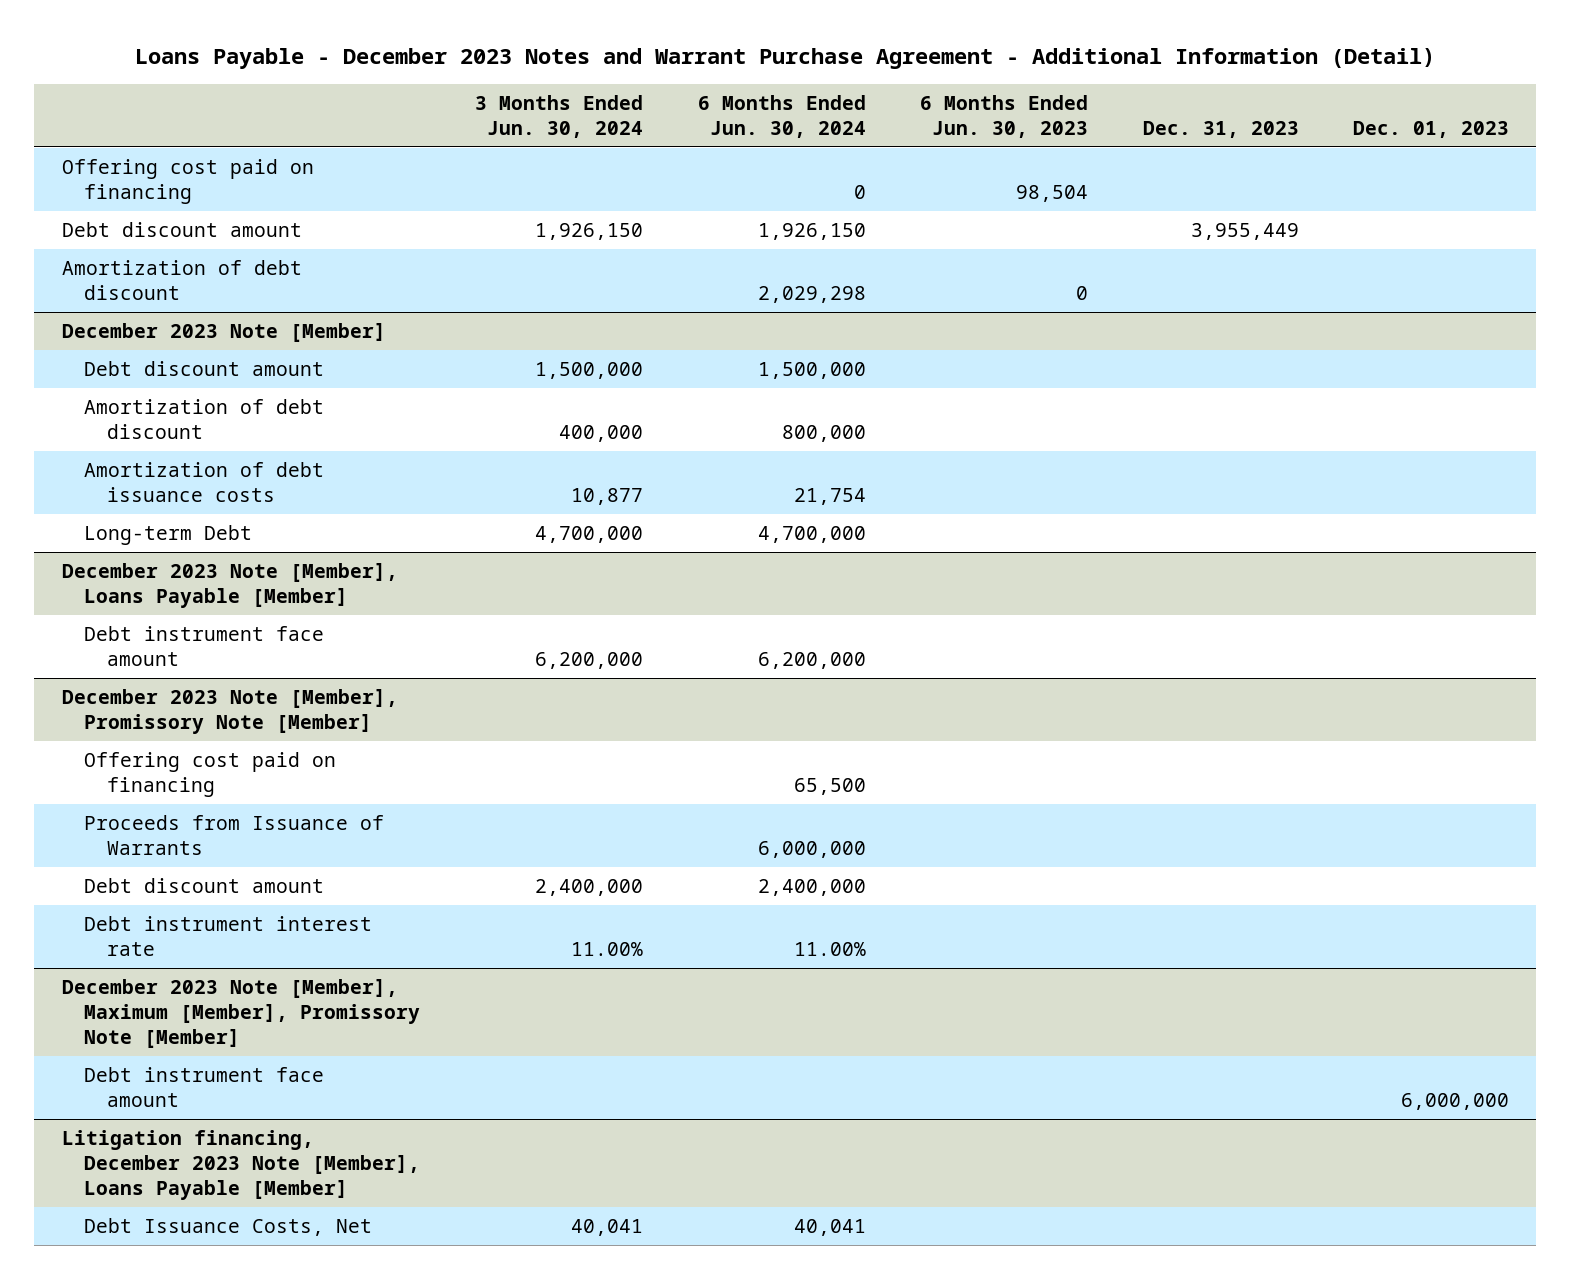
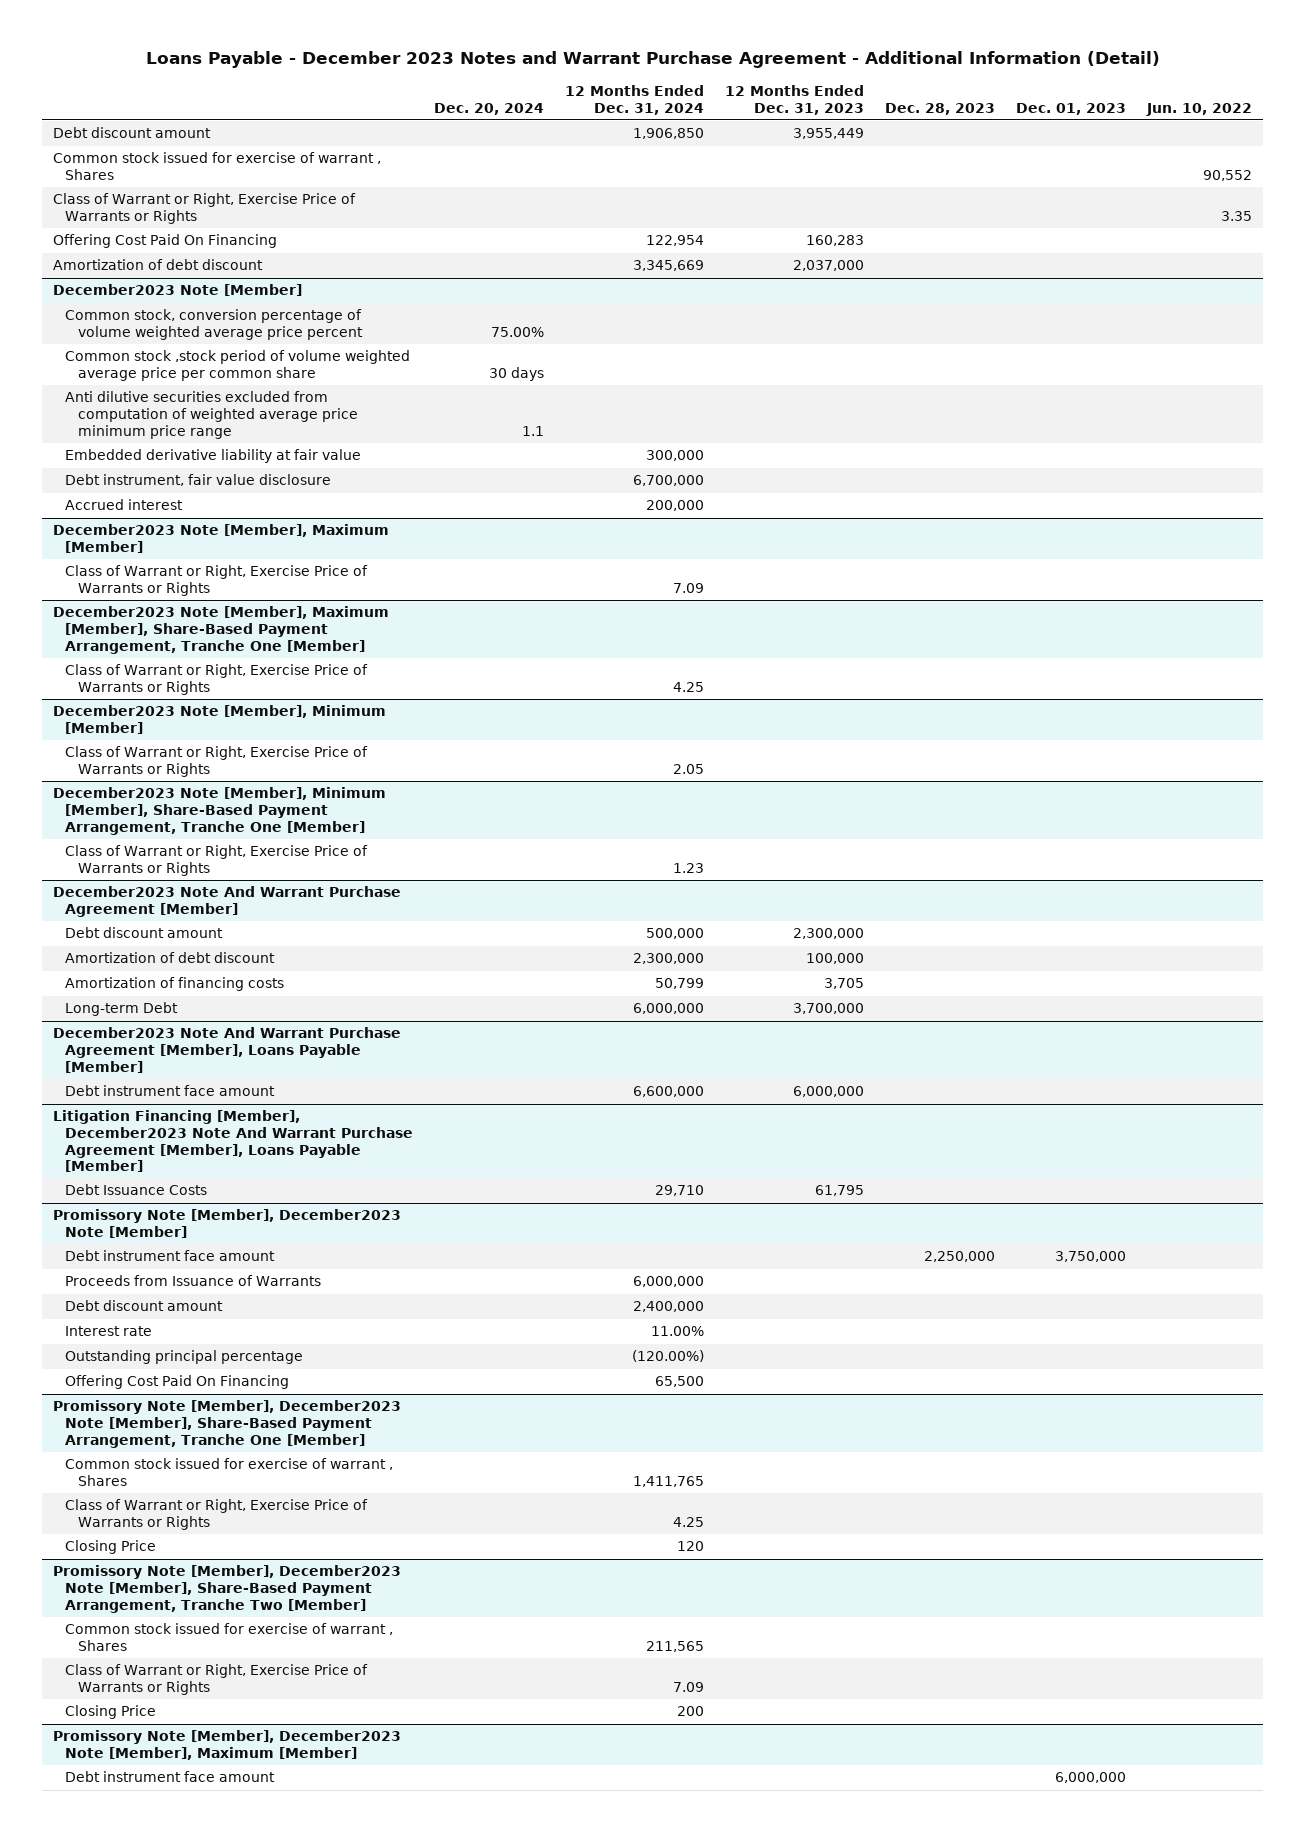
[475,94,644,138] 3 Months Ended Jun. 30, 2024 -> none
[697,94,866,138] 6 Months Ended Jun. 30, 2024 -> none
[920,94,1089,138] 6 Months Ended Jun. 30, 2023 -> none
[1142,120,1299,138] Dec. 31, 2023 -> none
none -> [434,102,545,115] Dec. 20, 2024
none -> [565,84,705,115] 12 Months Ended Dec. 31, 2024
none -> [725,84,865,115] 12 Months Ended Dec. 31, 2023
none -> [885,102,996,115] Dec. 28, 2023
none -> [1146,102,1253,116] Jun. 10, 2022
[61,158,314,204] Offering cost paid on financing -> none
none -> [52,152,381,181] Common stock issued for exercise of warrant , Shares
none -> [52,193,356,225] Class of Warrant or Right, Exercise Price of Warrants or Rights
none -> [52,234,277,249] Offering Cost Paid On Financing
[84,360,325,376] Debt discount amount -> none
[84,398,325,439] Amortization of debt discount -> none
[84,461,325,502] Amortization of debt issuance costs -> none
[84,524,253,545] Long-term Debt -> none
[61,562,398,608] December 2023 Note [Member], Loans Payable [Member] -> none
[84,625,325,666] Debt instrument face amount -> none
[61,688,398,734] December 2023 Note [Member], Promissory Note [Member] -> none
[84,751,337,797] Offering cost paid on financing -> none
[84,814,385,855] Proceeds from Issuance of Warrants -> none
[84,877,325,893] Debt discount amount -> none
[84,915,373,956] Debt instrument interest rate -> none
[61,322,386,342] December 2023 Note [Member] -> [52,284,302,297] December2023 Note [Member]
none -> [65,309,363,341] Common stock, conversion percentage of volume weighted average price percent
none -> [65,350,411,382] Common stock ,stock period of volume weighted average price per common share
none -> [65,391,358,439] Anti dilutive securities excluded from computation of weighted average price minimum price range
none -> [65,449,362,464] Embedded derivative liability at fair value
none -> [65,474,332,487] Debt instrument, fair value disclosure
none -> [65,499,184,511] Accrued interest
none -> [52,524,389,554] December2023 Note [Member], Maximum [Member]
none -> [65,565,369,597] Class of Warrant or Right, Exercise Price of Warrants or Rights
none -> [52,606,389,654] December2023 Note [Member], Maximum [Member], Share-Based Payment Arrangement, Tranche One [Member]
none -> [65,664,369,696] Class of Warrant or Right, Exercise Price of Warrants or Rights
none -> [52,705,386,735] December2023 Note [Member], Minimum [Member]
none -> [65,746,369,778] Class of Warrant or Right, Exercise Price of Warrants or Rights
none -> [52,787,386,835] December2023 Note [Member], Minimum [Member], Share-Based Payment Arrangement, Tranche One [Member]
none -> [65,845,369,877] Class of Warrant or Right, Exercise Price of Warrants or Rights
none -> [52,886,401,918] December2023 Note And Warrant Purchase Agreement [Member]
none -> [65,927,224,939] Debt discount amount
none -> [65,952,276,964] Amortization of debt discount
none -> [65,977,285,992] Amortization of financing costs
none -> [65,1002,179,1017] Long-term Debt
none -> [52,1027,401,1073] December2023 Note And Warrant Purchase Agreement [Member], Loans Payable [Member]
none -> [65,1085,276,1097] Debt instrument face amount
none -> [52,1110,414,1173] Litigation Financing [Member], December2023 Note And Warrant Purchase Agreement [Member], Loans Payable [Member]
none -> [65,1184,208,1196] Debt Issuance Costs
none -> [52,1209,401,1239] Promissory Note [Member], December2023 Note [Member]
none -> [65,1250,276,1262] Debt instrument face amount
none -> [65,1275,322,1287] Proceeds from Issuance of Warrants
none -> [65,1300,224,1312] Debt discount amount
none -> [65,1326,153,1337] Interest rate
none -> [65,1350,304,1365] Outstanding principal percentage
none -> [65,1375,290,1390] Offering Cost Paid On Financing
none -> [52,1400,401,1448] Promissory Note [Member], December2023 Note [Member], Share-Based Payment Arrangement, Tranche One [Member]
none -> [65,1458,394,1487] Common stock issued for exercise of warrant , Shares
none -> [65,1499,369,1531] Class of Warrant or Right, Exercise Price of Warrants or Rights
none -> [65,1540,157,1555] Closing Price
none -> [52,1565,401,1613] Promissory Note [Member], December2023 Note [Member], Share-Based Payment Arrangement, Tranche Two [Member]
none -> [65,1623,394,1652] Common stock issued for exercise of warrant , Shares
none -> [65,1664,369,1696] Class of Warrant or Right, Exercise Price of Warrants or Rights
none -> [65,1705,157,1720] Closing Price
[61,978,421,1048] December 2023 Note [Member], Maximum [Member], Promissory Note [Member] -> [52,1730,401,1761] Promissory Note [Member], December2023 Note [Member], Maximum [Member]
[61,1129,421,1200] Litigation financing, December 2023 Note [Member], Loans Payable [Member] -> none
[84,1217,373,1236] Debt Issuance Costs, Net -> none

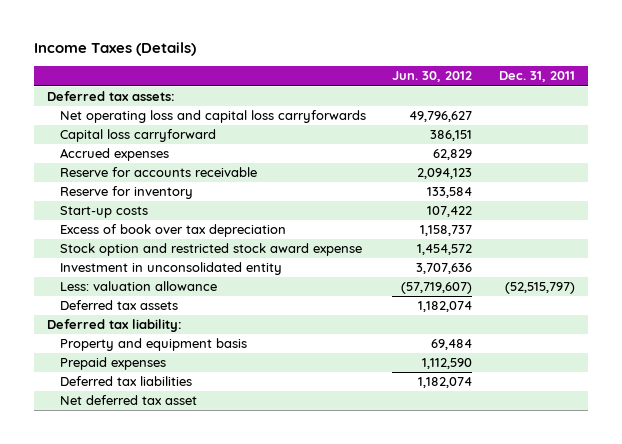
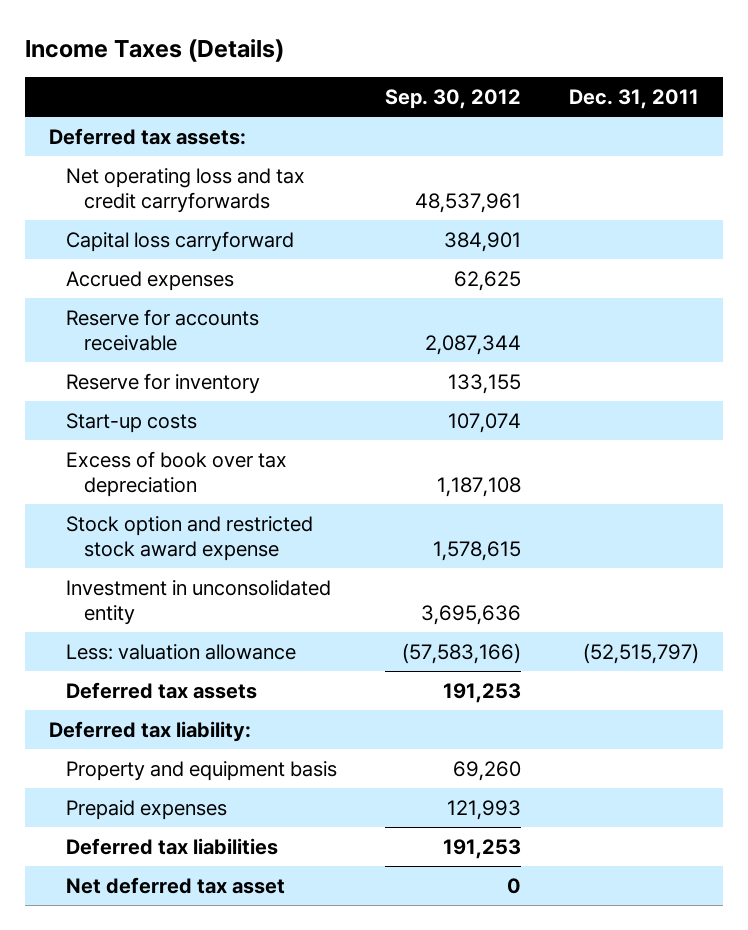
[392,71,473,83] Jun. 30, 2012 -> none
none -> [385,89,522,110] Sep. 30, 2012
[59,110,366,124] Net operating loss and capital loss carryforwards -> [66,167,306,214] Net operating loss and tax credit carryforwards

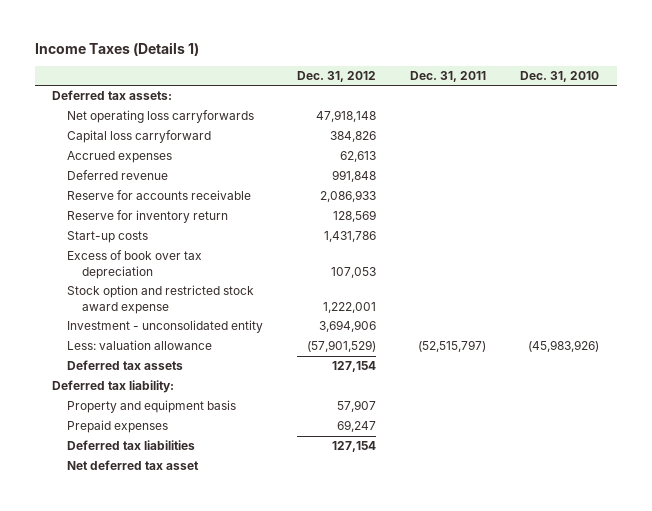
[24,38,284,62] Income Taxes (Details) -> [35,41,200,56] Income Taxes (Details 1)
[385,89,522,110] Sep. 30, 2012 -> none
none -> [297,70,377,82] Dec. 31, 2012
none -> [520,70,600,82] Dec. 31, 2010
[66,167,306,214] Net operating loss and tax credit carryforwards -> [67,110,255,124] Net operating loss carryforwards
none -> [67,170,169,181] Deferred revenue
[66,372,261,394] Reserve for inventory -> [67,210,229,224] Reserve for inventory return
[66,579,332,626] Investment in unconsolidated entity -> [67,320,264,334] Investment - unconsolidated entity

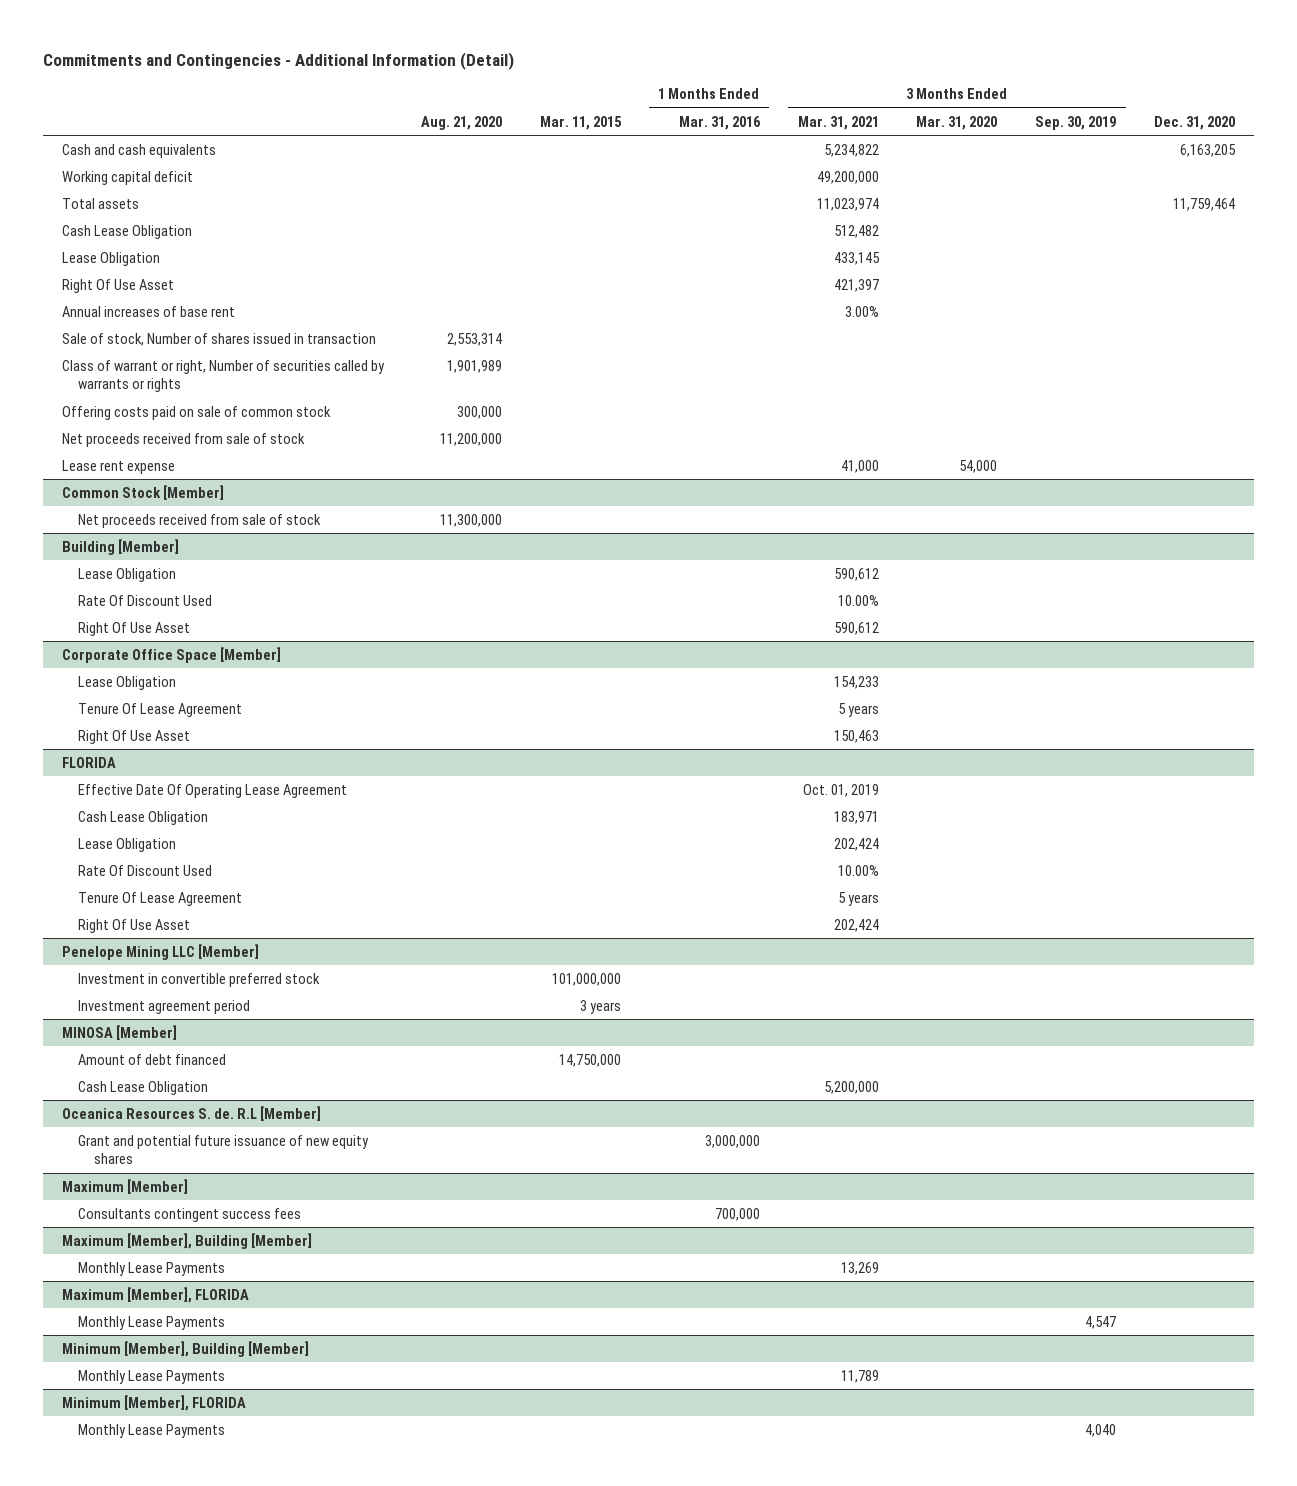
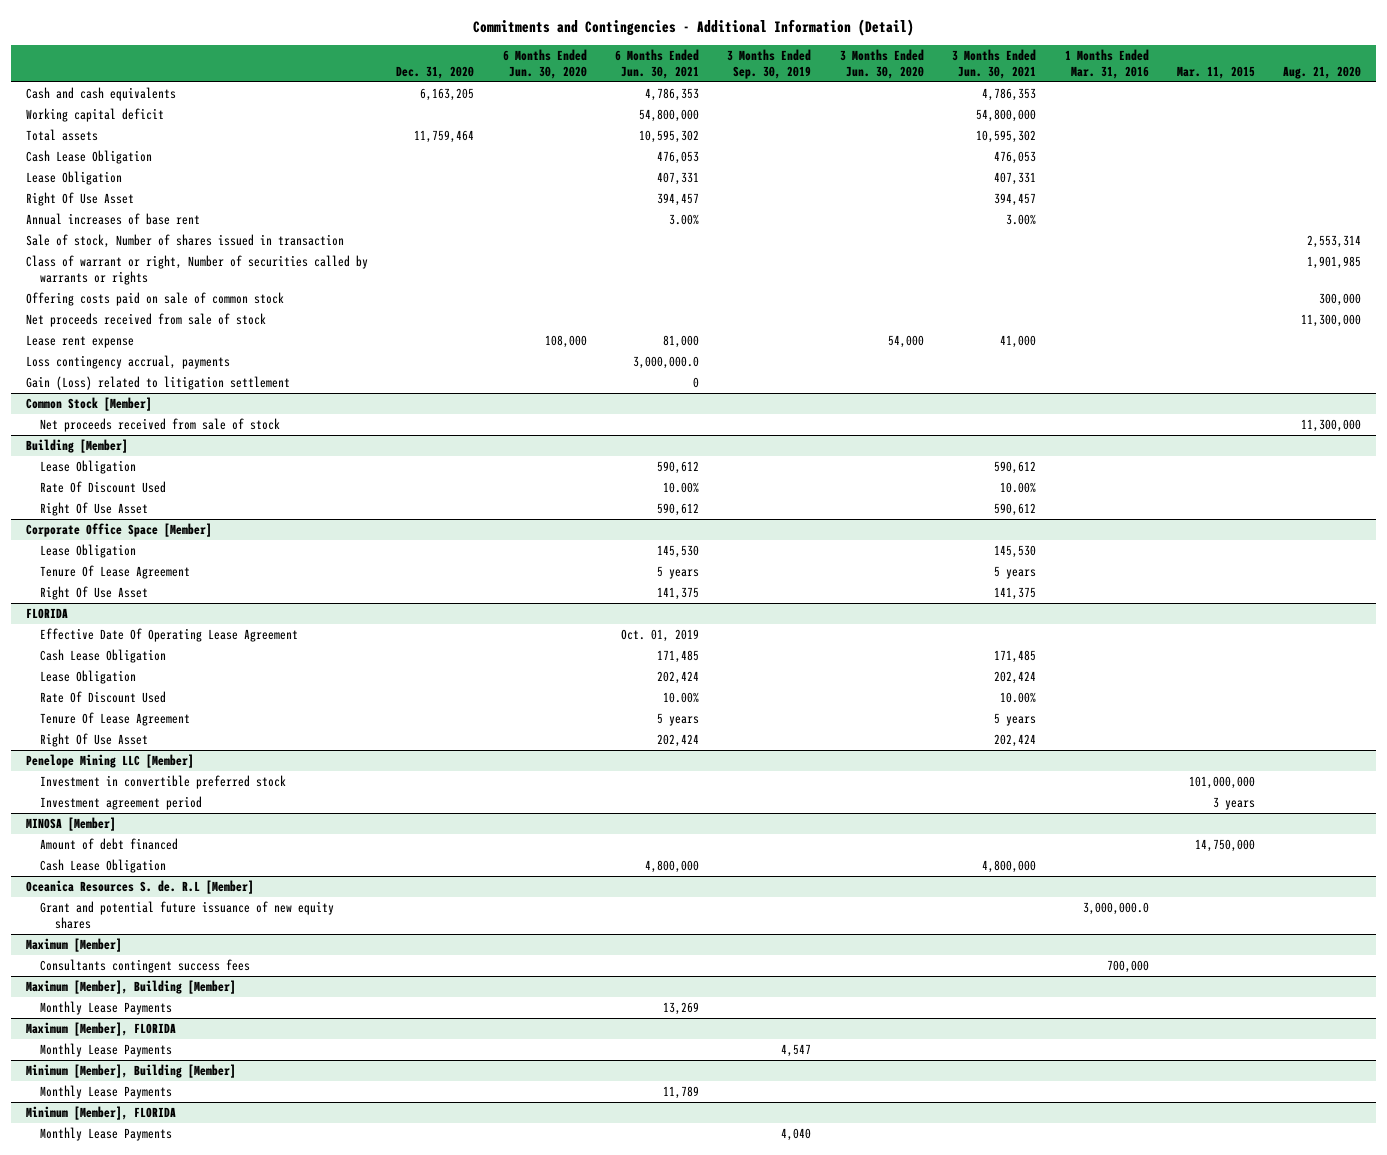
[797,115,879,130] Mar. 31, 2021 -> none
[916,115,998,130] Mar. 31, 2020 -> none
none -> [502,48,587,79] 6 Months Ended Jun. 30, 2020
none -> [614,48,699,79] 6 Months Ended Jun. 30, 2021
none -> [839,48,924,79] 3 Months Ended Jun. 30, 2020
none -> [952,48,1037,79] 3 Months Ended Jun. 30, 2021
[447,359,503,373] 1,901,989 -> [1307,256,1362,270] 1,901,985
[440,432,503,446] 11,200,000 -> [1301,314,1362,328] 11,300,000
none -> [25,355,230,370] Loss contingency accrual, payments
none -> [25,376,290,391] Gain (Loss) related to litigation settlement
[704,1134,760,1148] 3,000,000 -> [1082,902,1149,916] 3,000,000.0

